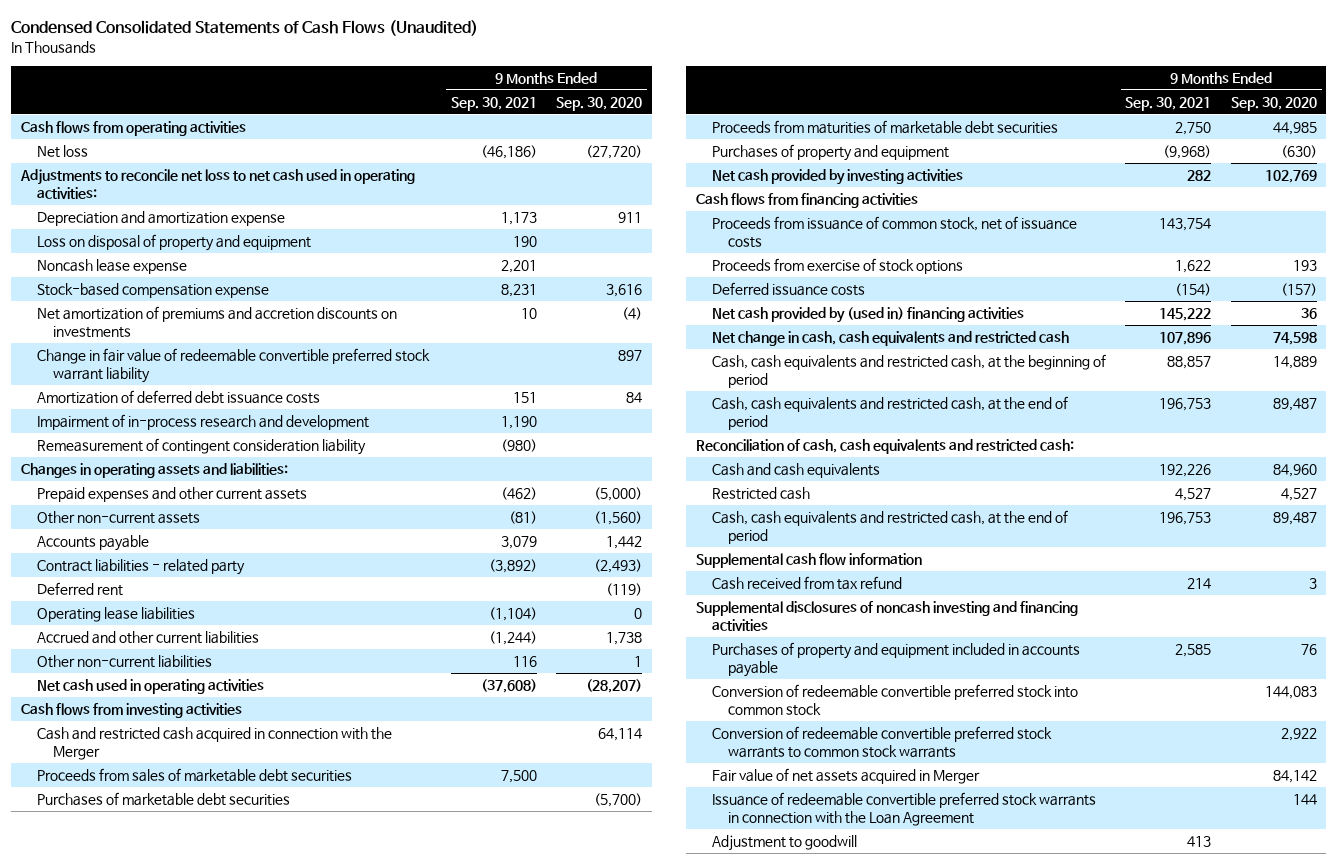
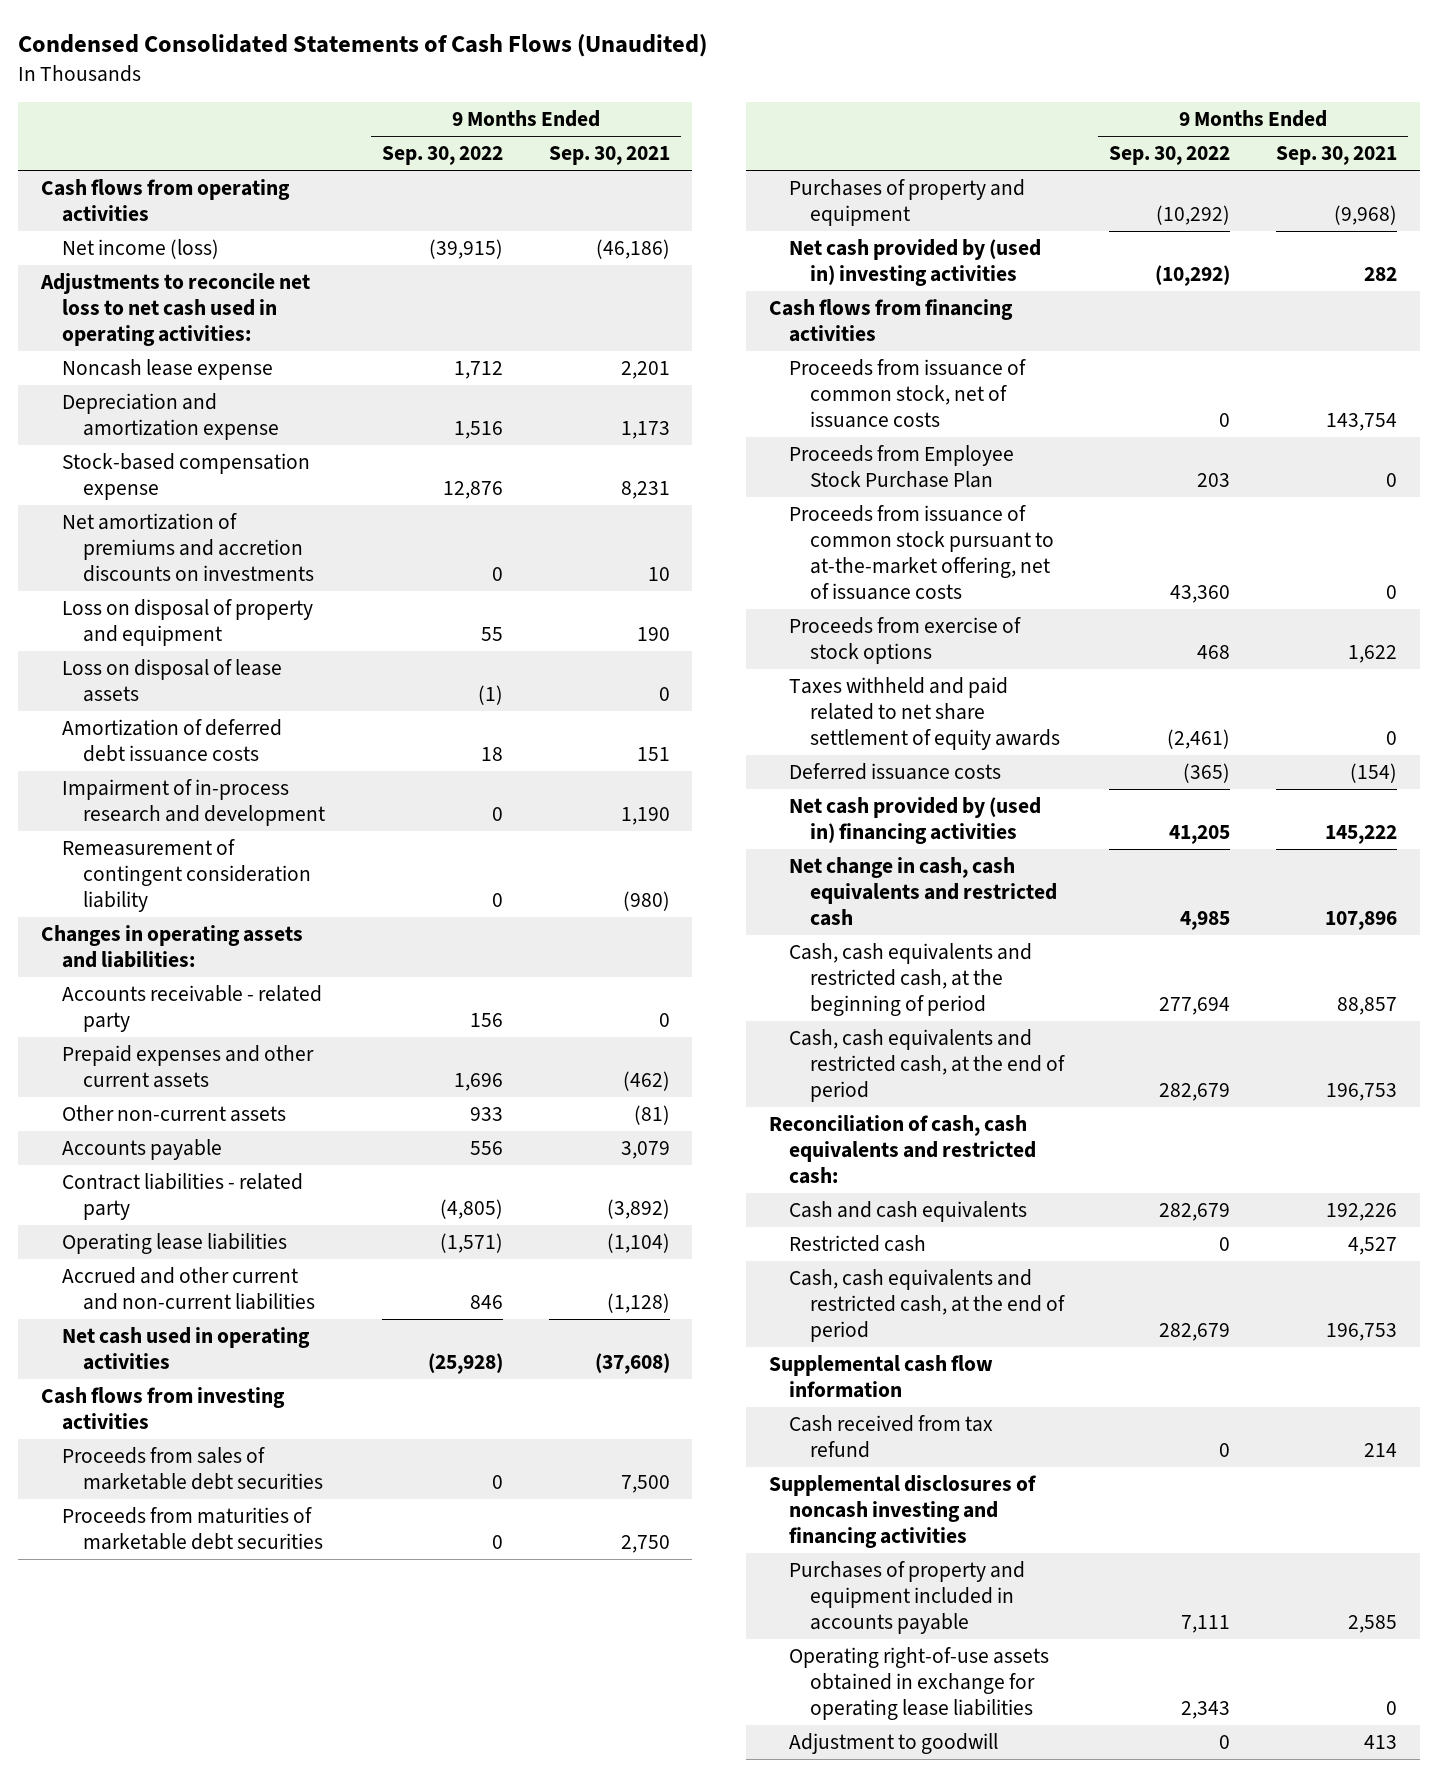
[555,96,642,111] Sep. 30, 2020 -> none
none -> [382,146,504,166] Sep. 30, 2022
[37,145,89,159] Net loss -> [61,239,219,260] Net income (loss)
[37,211,286,227] Depreciation and amortization expense -> [61,393,279,441] Depreciation and amortization expense
[37,348,431,383] Change in fair value of redeemable convertible preferred stock warrant liability -> none
[37,234,312,252] Loss on disposal of property and equipment -> [61,599,313,647] Loss on disposal of property and equipment
none -> [61,659,282,703] Loss on disposal of lease assets
none -> [61,985,322,1033] Accounts receivable - related party
[37,582,124,597] Deferred rent -> none
[37,655,213,669] Other non-current liabilities -> none
[37,631,260,645] Accrued and other current liabilities -> [61,1267,315,1311] Accrued and other current and non-current liabilities
[488,631,537,646] (1,244) -> [606,1293,670,1314] (1,128)
[37,727,393,760] Cash and restricted cash acquired in connection with the Merger -> none
[37,792,291,807] Purchases of marketable debt securities -> none
[712,169,964,186] Net cash provided by investing activities -> [789,239,1042,287] Net cash provided by (used in) investing activities
none -> [789,445,1015,489] Proceeds from Employee Stock Purchase Plan
none -> [789,505,1054,600] Proceeds from issuance of common stock pursuant to at-the-market offering, net of issuance costs
none -> [789,677,1060,750] Taxes withheld and paid related to net share settlement of equity awards
[712,684,1079,716] Conversion of redeemable convertible preferred stock into common stock -> none
[712,726,1053,758] Conversion of redeemable convertible preferred stock warrants to common stock warrants -> none
[712,768,981,785] Fair value of net assets acquired in Merger -> none
[712,792,1097,826] Issuance of redeemable convertible preferred stock warrants in connection with the Loan Agreement -> none
none -> [789,1647,1050,1720] Operating right-of-use assets obtained in exchange for operating lease liabilities

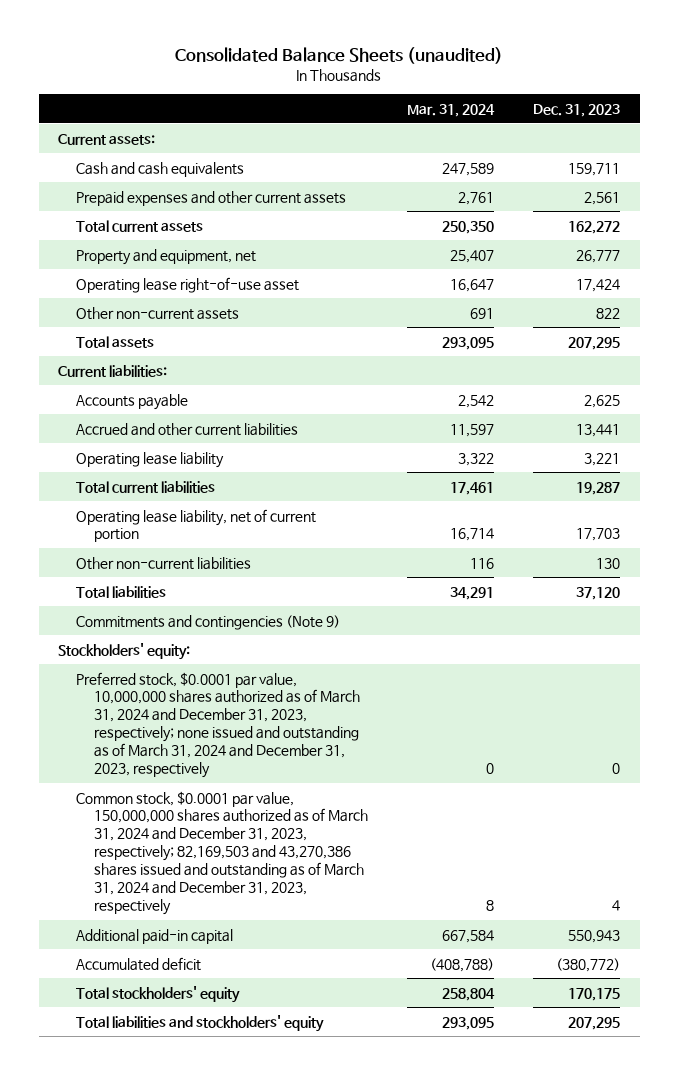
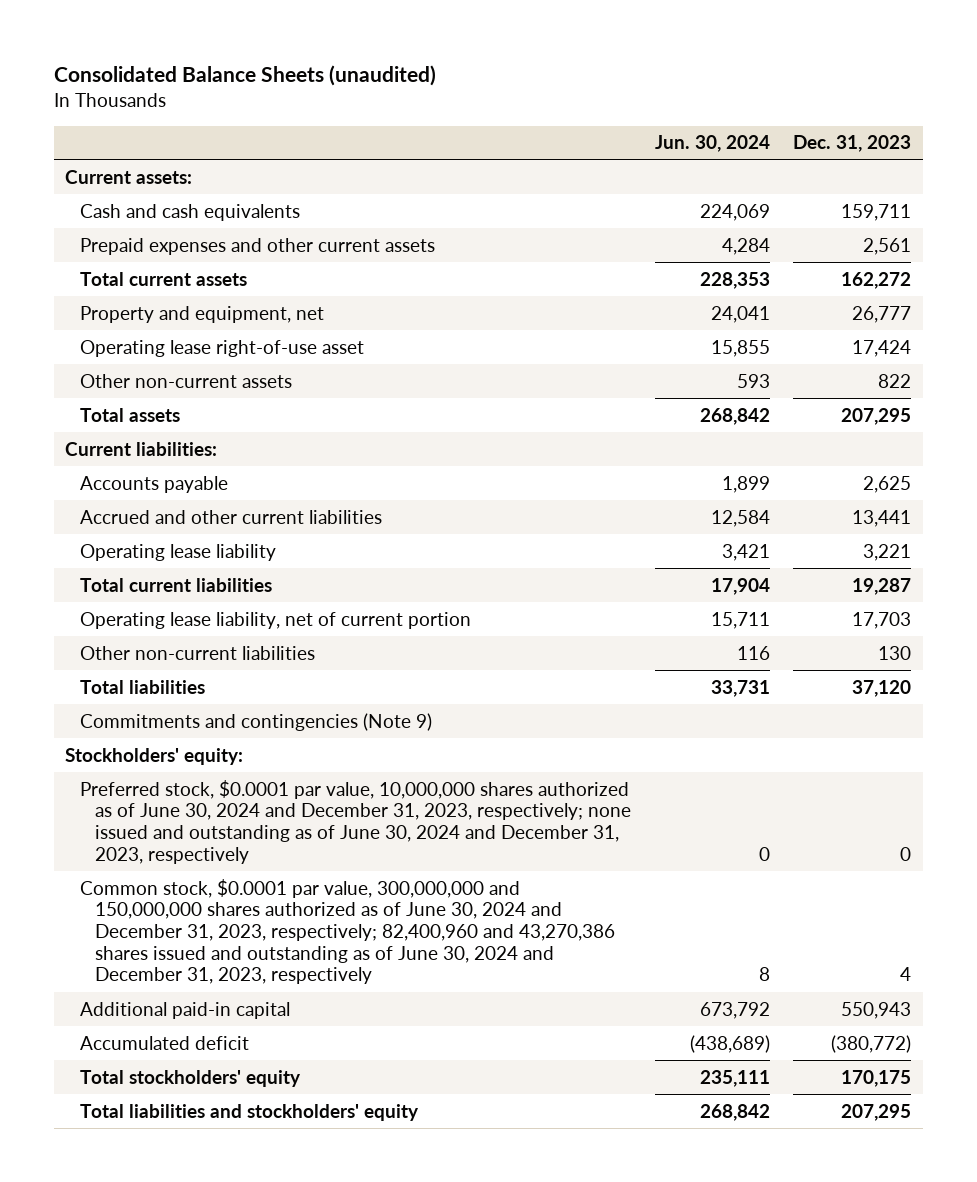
[407,103,496,117] Mar. 31, 2024 -> none
none -> [654,135,770,153] Jun. 30, 2024
[76,671,361,779] Preferred stock, $0.0001 par value, 10,000,000 shares authorized as of March 31, 2024 and December 31, 2023, respectively; none issued and outstanding as of March 31, 2024 and December 31, 2023, respectively -> [80,779,632,864] Preferred stock, $0.0001 par value, 10,000,000 shares authorized as of June 30, 2024 and December 31, 2023, respectively; none issued and outstanding as of June 30, 2024 and December 31, 2023, respectively
[76,790,369,916] Common stock, $0.0001 par value, 150,000,000 shares authorized as of March 31, 2024 and December 31, 2023, respectively; 82,169,503 and 43,270,386 shares issued and outstanding as of March 31, 2024 and December 31, 2023, respectively -> [80,878,616,985] Common stock, $0.0001 par value, 300,000,000 and 150,000,000 shares authorized as of June 30, 2024 and December 31, 2023, respectively; 82,400,960 and 43,270,386 shares issued and outstanding as of June 30, 2024 and December 31, 2023, respectively

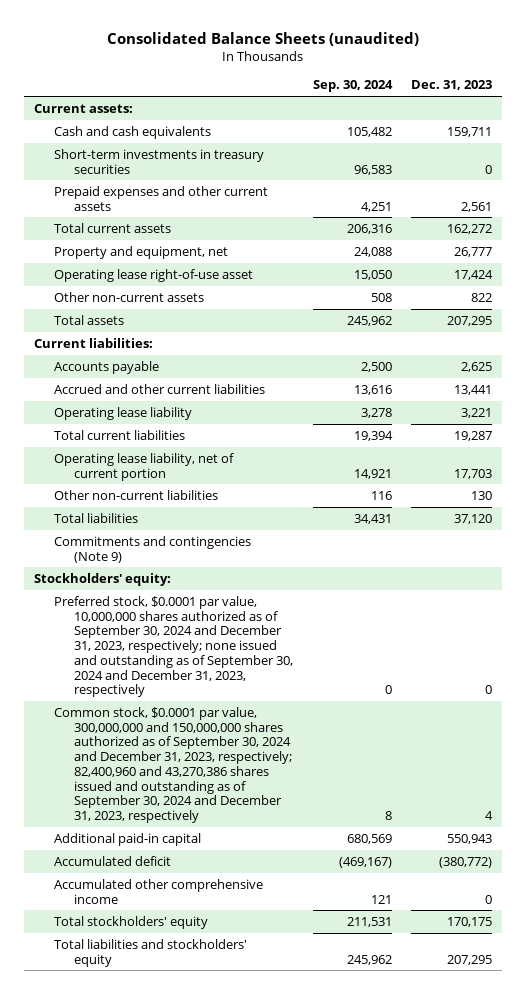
[654,135,770,153] Jun. 30, 2024 -> none
none -> [312,80,393,93] Sep. 30, 2024
none -> [54,148,265,174] Short-term investments in treasury securities
[80,779,632,864] Preferred stock, $0.0001 par value, 10,000,000 shares authorized as of June 30, 2024 and December 31, 2023, respectively; none issued and outstanding as of June 30, 2024 and December 31, 2023, respectively -> [54,595,294,698] Preferred stock, $0.0001 par value, 10,000,000 shares authorized as of September 30, 2024 and December 31, 2023, respectively; none issued and outstanding as of September 30, 2024 and December 31, 2023, respectively
[80,878,616,985] Common stock, $0.0001 par value, 300,000,000 and 150,000,000 shares authorized as of June 30, 2024 and December 31, 2023, respectively; 82,400,960 and 43,270,386 shares issued and outstanding as of June 30, 2024 and December 31, 2023, respectively -> [54,706,293,824] Common stock, $0.0001 par value, 300,000,000 and 150,000,000 shares authorized as of September 30, 2024 and December 31, 2023, respectively; 82,400,960 and 43,270,386 shares issued and outstanding as of September 30, 2024 and December 31, 2023, respectively
none -> [54,878,264,904] Accumulated other comprehensive income

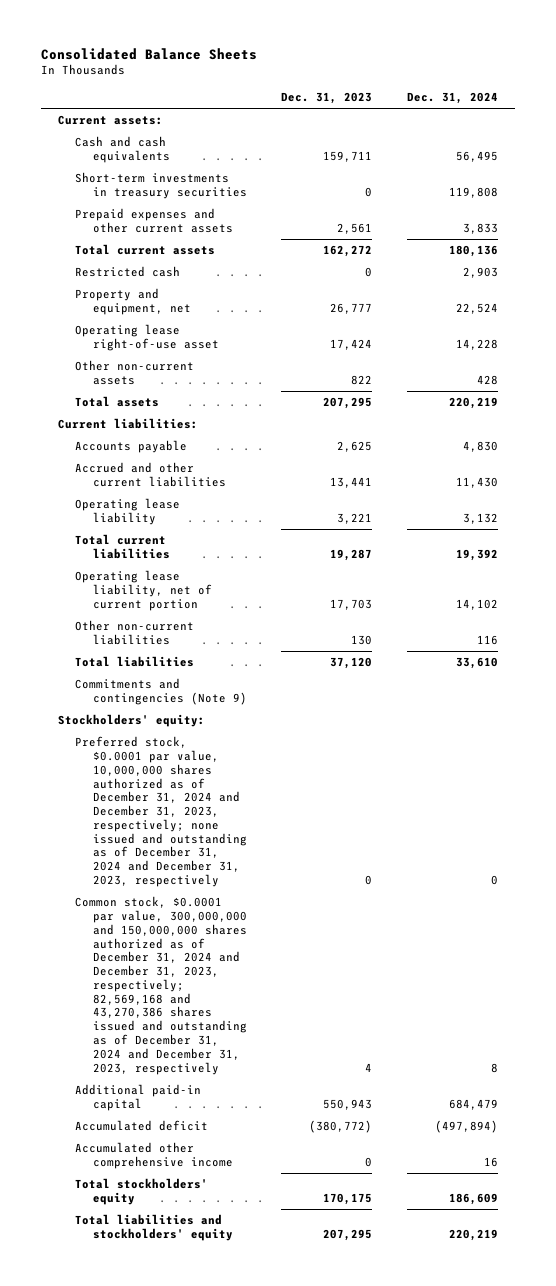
[107,32,420,47] Consolidated Balance Sheets (unaudited) -> [40,47,257,60] Consolidated Balance Sheets
[312,80,393,93] Sep. 30, 2024 -> none
none -> [407,92,499,105] Dec. 31, 2024
none -> [75,266,181,278] Restricted cash
[54,595,294,698] Preferred stock, $0.0001 par value, 10,000,000 shares authorized as of September 30, 2024 and December 31, 2023, respectively; none issued and outstanding as of September 30, 2024 and December 31, 2023, respectively -> [75,736,247,887] Preferred stock, $0.0001 par value, 10,000,000 shares authorized as of December 31, 2024 and December 31, 2023, respectively; none issued and outstanding as of December 31, 2024 and December 31, 2023, respectively
[54,706,293,824] Common stock, $0.0001 par value, 300,000,000 and 150,000,000 shares authorized as of September 30, 2024 and December 31, 2023, respectively; 82,400,960 and 43,270,386 shares issued and outstanding as of September 30, 2024 and December 31, 2023, respectively -> [75,896,247,1075] Common stock, $0.0001 par value, 300,000,000 and 150,000,000 shares authorized as of December 31, 2024 and December 31, 2023, respectively; 82,569,168 and 43,270,386 shares issued and outstanding as of December 31, 2024 and December 31, 2023, respectively

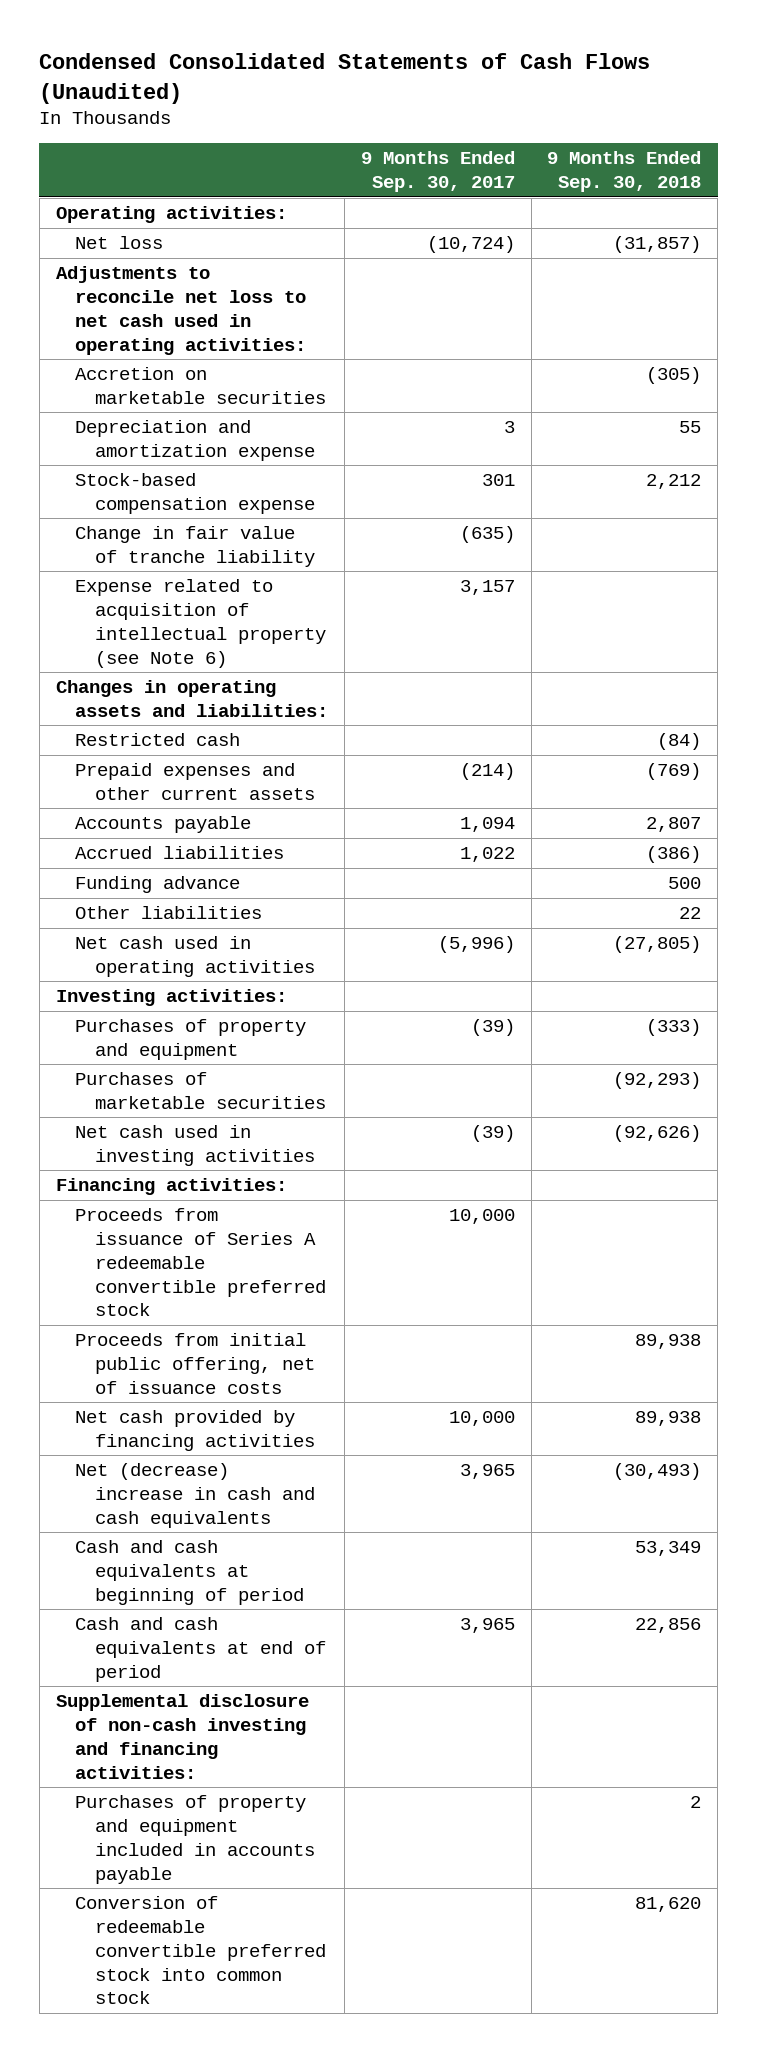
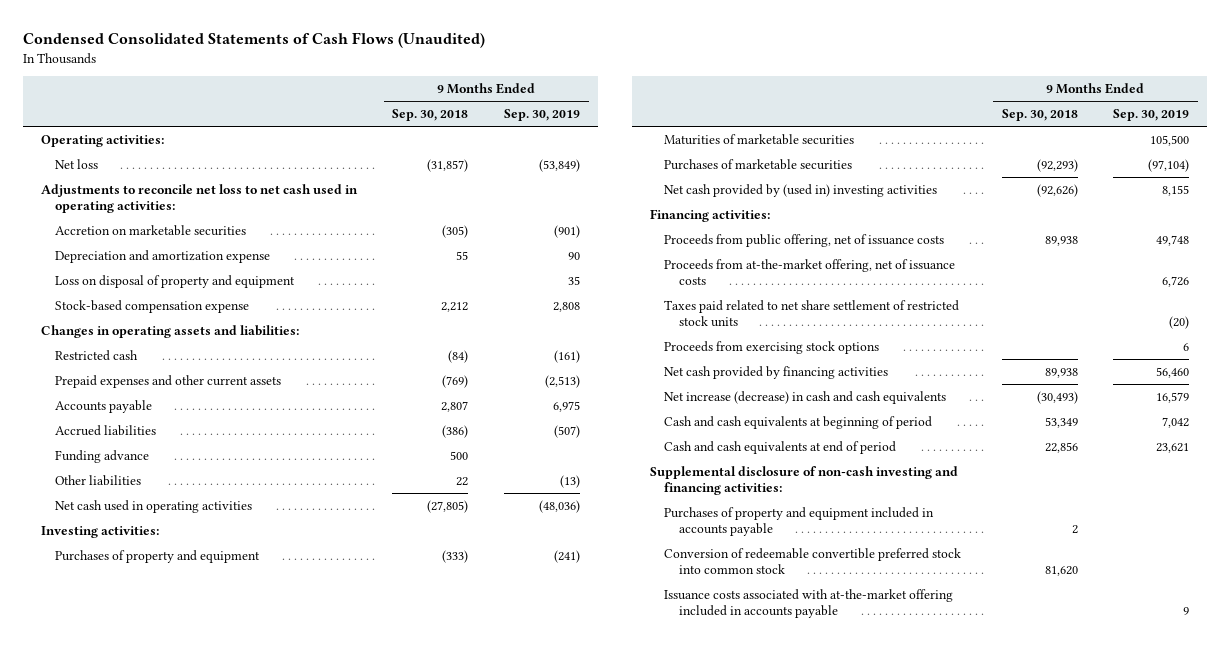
[360,151,515,193] 9 Months Ended Sep. 30, 2017 -> none
none -> [504,109,581,122] Sep. 30, 2019
none -> [55,274,296,288] Loss on disposal of property and equipment
[75,526,315,567] Change in fair value of tranche liability -> none
[75,579,326,668] Expense related to acquisition of intellectual property (see Note 6) -> none
none -> [664,133,855,145] Maturities of marketable securities
[75,1125,315,1166] Net cash used in investing activities -> [664,183,938,197] Net cash provided by (used in) investing activities
[75,1208,326,1317] Proceeds from issuance of Series A redeemable convertible preferred stock -> none
[75,1333,315,1394] Proceeds from initial public offering, net of issuance costs -> [664,233,945,247] Proceeds from public offering, net of issuance costs
none -> [664,258,956,285] Proceeds from at-the-market offering, net of issuance costs
none -> [664,299,960,327] Taxes paid related to net share settlement of restricted stock units
none -> [664,340,880,354] Proceeds from exercising stock options
[75,1463,315,1528] Net (decrease) increase in cash and cash equivalents -> [664,390,947,404] Net increase (decrease) in cash and cash equivalents
none -> [664,588,954,618] Issuance costs associated with at-the-market offering included in accounts payable

